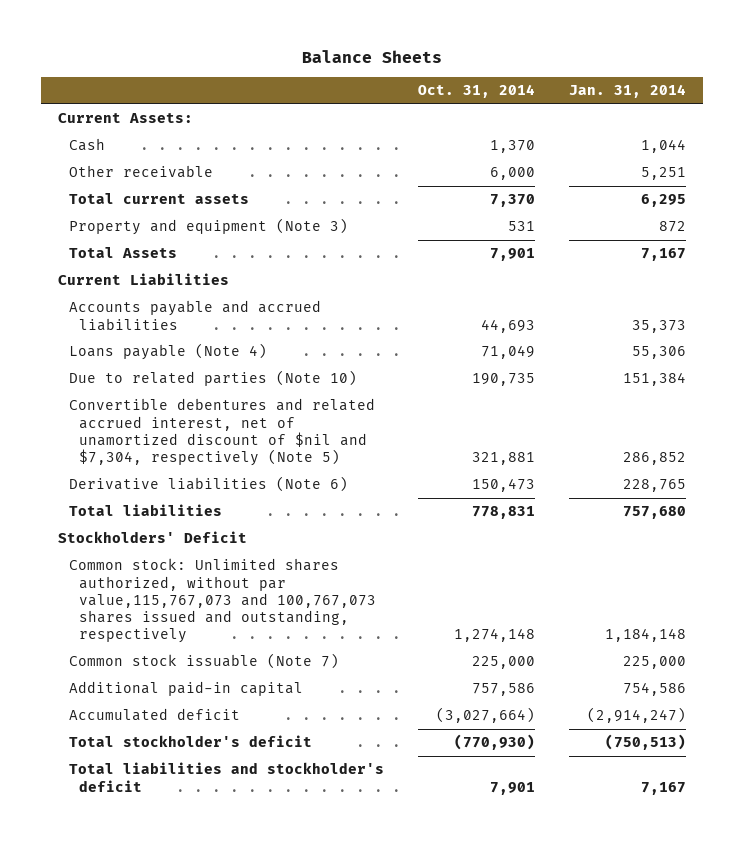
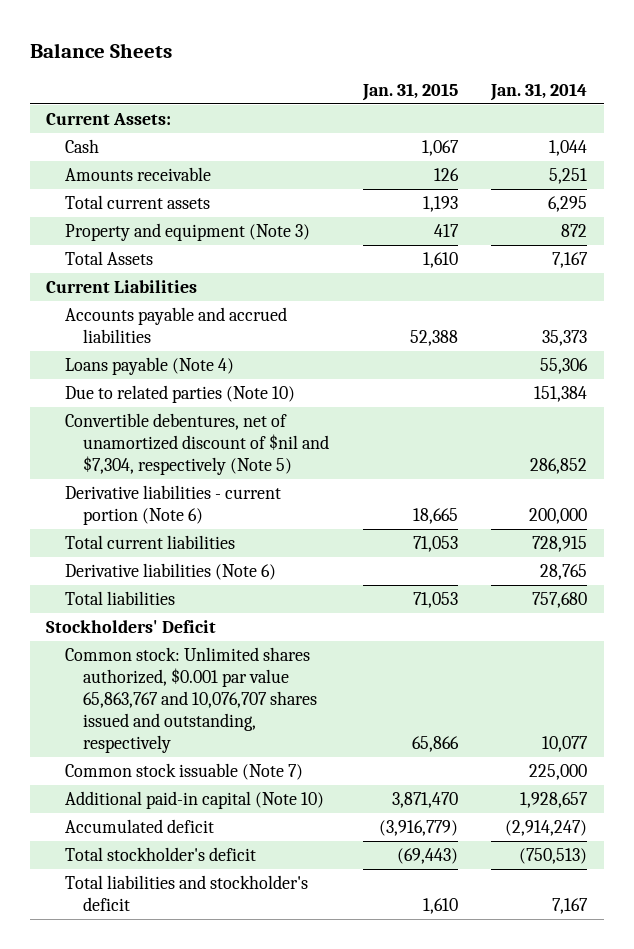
[417,84,535,99] Oct. 31, 2014 -> none
none -> [361,82,458,101] Jan. 31, 2015
[68,165,213,179] Other receivable -> [64,167,211,182] Amounts receivable
[68,398,375,466] Convertible debentures and related accrued interest, net of unamortized discount of $nil and $7,304, respectively (Note 5) -> [64,413,330,476] Convertible debentures, net of unamortized discount of $nil and $7,304, respectively (Note 5)
none -> [64,485,281,526] Derivative liabilities - current portion (Note 6)
none -> [64,535,235,550] Total current liabilities
[622,479,686,493] 228,765 -> [540,564,588,581] 28,765
[68,558,377,644] Common stock: Unlimited shares authorized, without par value,115,767,073 and 100,767,073 shares issued and outstanding, respectively -> [64,647,318,754] Common stock: Unlimited shares authorized, $0.001 par value 65,863,767 and 10,076,707 shares issued and outstanding, respectively
[604,628,686,643] 1,184,148 -> [542,736,589,753] 10,077
[68,681,303,697] Additional paid-in capital -> [64,791,324,810] Additional paid-in capital (Note 10)
[622,682,686,697] 754,586 -> [520,792,589,809] 1,928,657

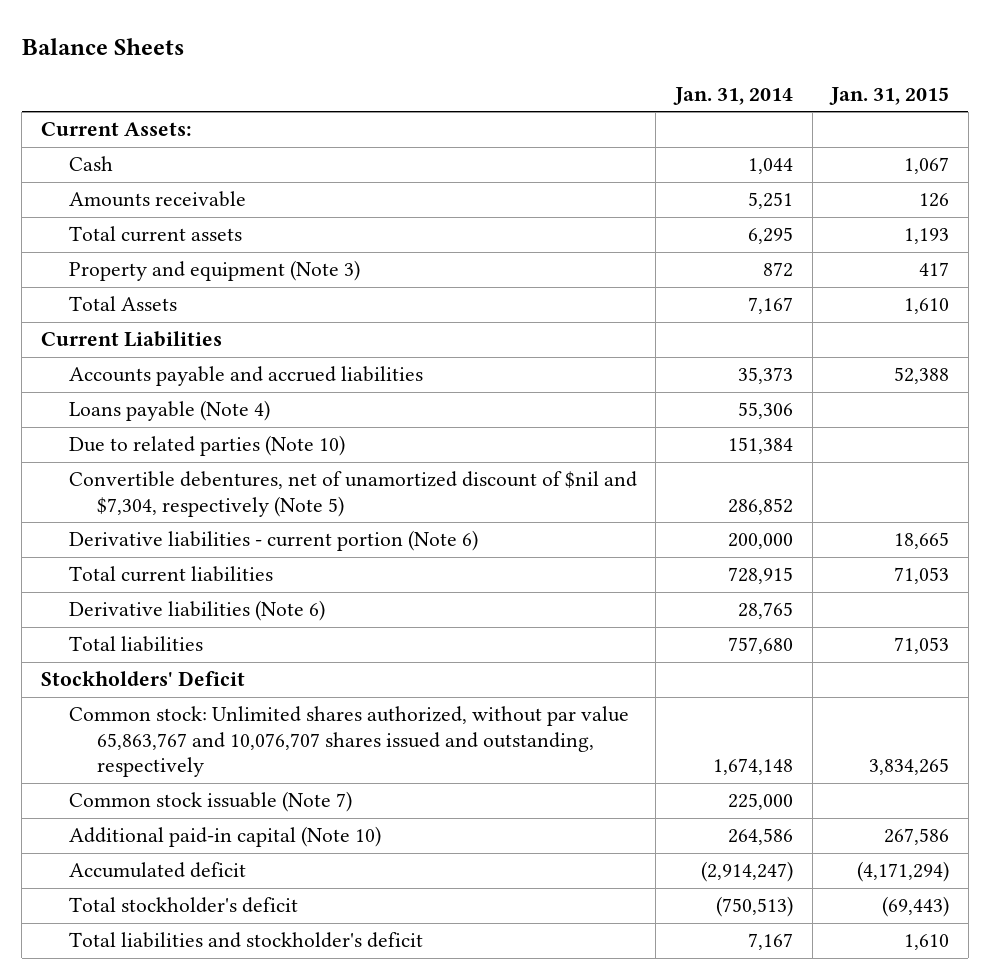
[64,647,318,754] Common stock: Unlimited shares authorized, $0.001 par value 65,863,767 and 10,076,707 shares issued and outstanding, respectively -> [68,706,629,777] Common stock: Unlimited shares authorized, without par value 65,863,767 and 10,076,707 shares issued and outstanding, respectively
[411,736,459,753] 65,866 -> [869,757,950,775] 3,834,265
[542,736,589,753] 10,077 -> [712,757,793,775] 1,674,148
[391,792,458,809] 3,871,470 -> [884,828,950,846] 267,586
[520,792,589,809] 1,928,657 -> [727,828,793,846] 264,586
[378,820,458,837] (3,916,779) -> [857,861,950,883] (4,171,294)

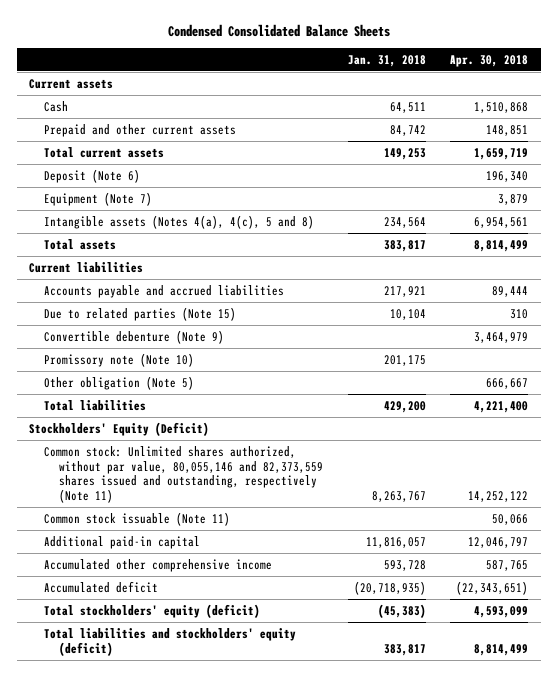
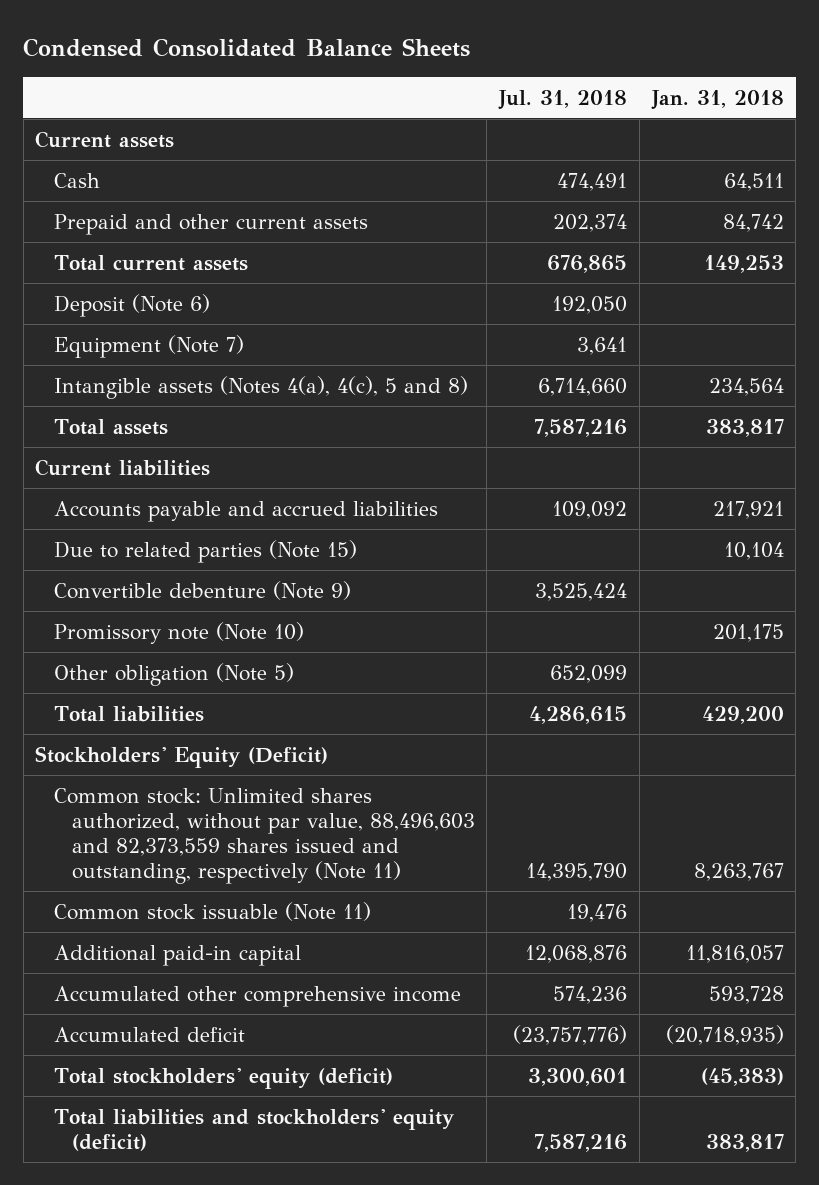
[450,54,529,67] Apr. 30, 2018 -> none
none -> [498,89,628,110] Jul. 31, 2018
[44,445,324,504] Common stock: Unlimited shares authorized, without par value, 80,055,146 and 82,373,559 shares issued and outstanding, respectively (Note 11) -> [53,787,475,884] Common stock: Unlimited shares authorized, without par value, 88,496,603 and 82,373,559 shares issued and outstanding, respectively (Note 11)

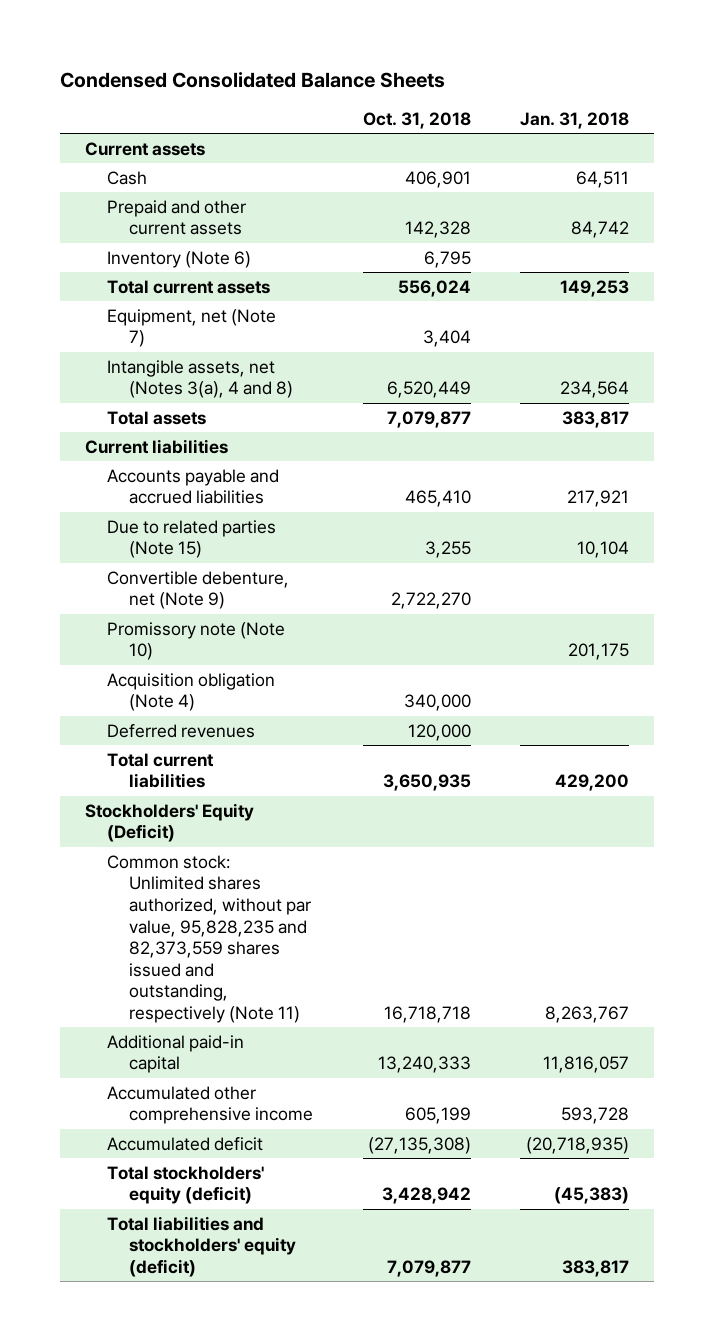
[498,89,628,110] Jul. 31, 2018 -> none
none -> [362,112,471,130] Oct. 31, 2018
none -> [107,250,252,268] Inventory (Note 6)
[53,293,210,317] Deposit (Note 6) -> none
[53,334,244,358] Equipment (Note 7) -> [107,308,277,348] Equipment, net (Note 7)
[53,375,468,399] Intangible assets (Notes 4(a), 4(c), 5 and 8) -> [107,359,294,399] Intangible assets, net (Notes 3(a), 4 and 8)
[53,580,351,600] Convertible debenture (Note 9) -> [107,570,290,610] Convertible debenture, net (Note 9)
[53,662,294,686] Other obligation (Note 5) -> none
none -> [107,672,276,712] Acquisition obligation (Note 4)
none -> [107,723,256,738] Deferred revenues
[53,705,204,722] Total liabilities -> [107,752,215,789] Total current liabilities
[53,901,371,921] Common stock issuable (Note 11) -> none
[53,787,475,884] Common stock: Unlimited shares authorized, without par value, 88,496,603 and 82,373,559 shares issued and outstanding, respectively (Note 11) -> [107,854,312,1024] Common stock: Unlimited shares authorized, without par value, 95,828,235 and 82,373,559 shares issued and outstanding, respectively (Note 11)

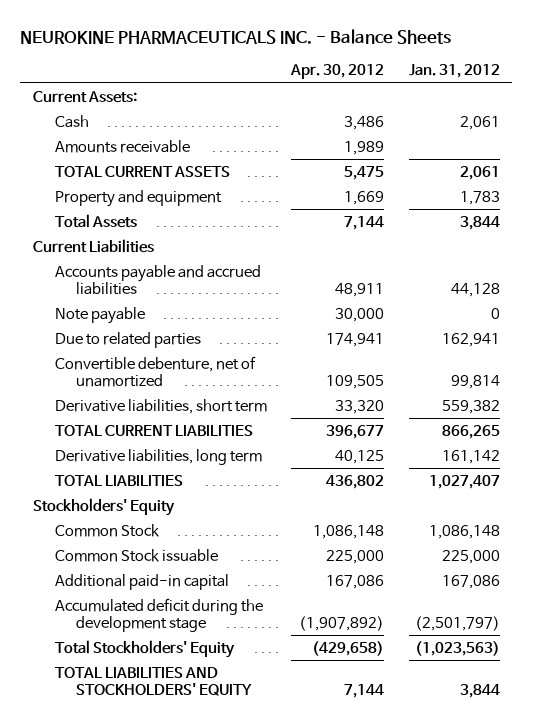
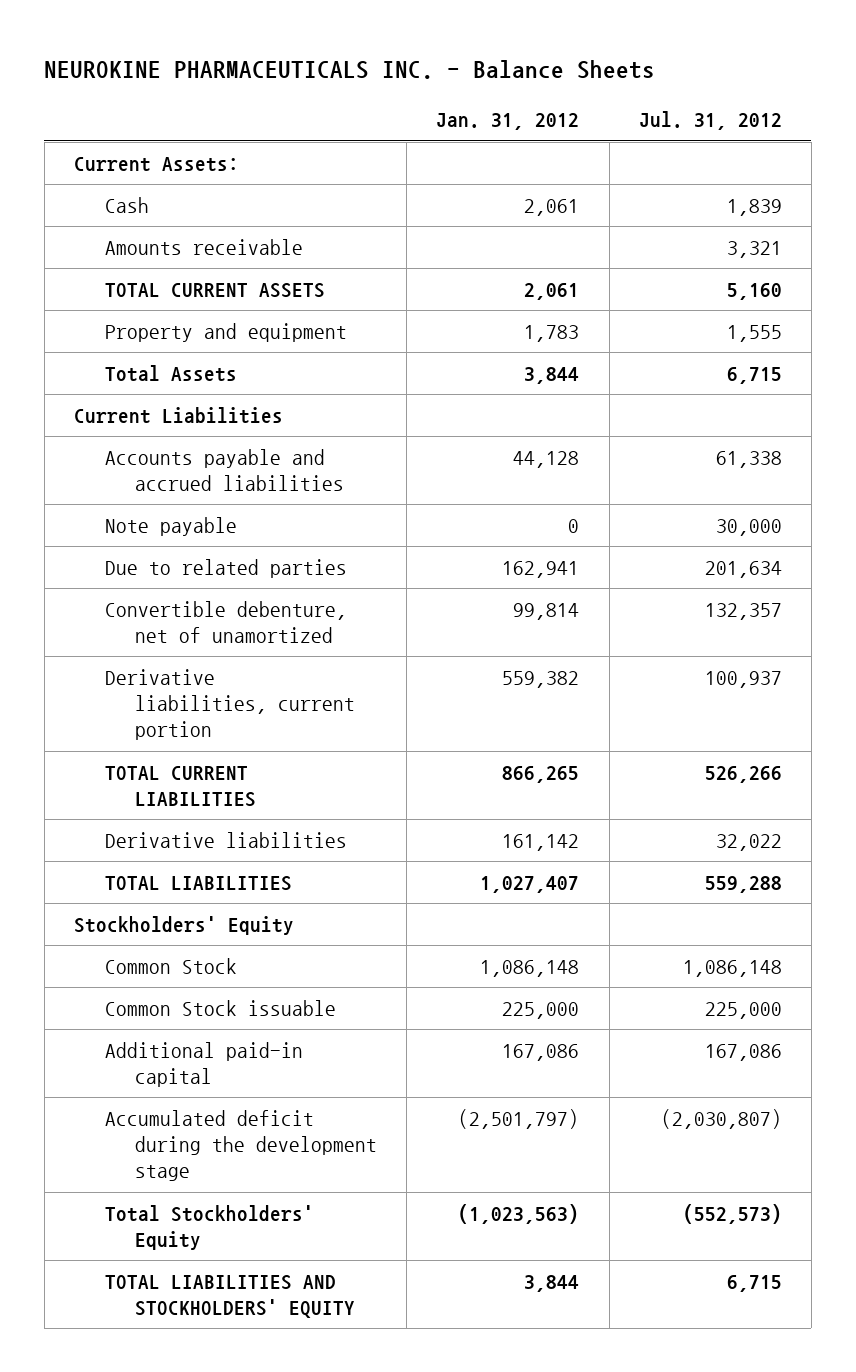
[290,64,385,80] Apr. 30, 2012 -> none
none -> [638,111,782,131] Jul. 31, 2012
[54,398,267,414] Derivative liabilities, short term -> [104,668,356,741] Derivative liabilities, current portion
[54,448,262,465] Derivative liabilities, long term -> [104,831,347,848] Derivative liabilities

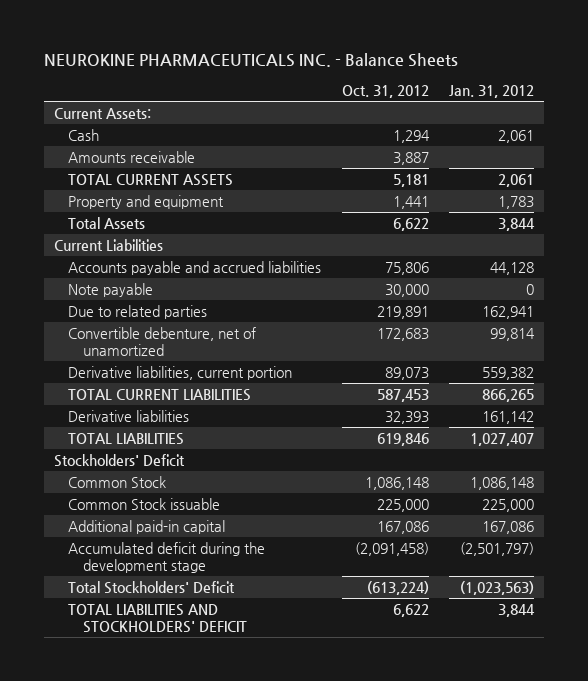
[638,111,782,131] Jul. 31, 2012 -> none
none -> [341,85,429,99] Oct. 31, 2012
[73,915,294,935] Stockholders' Equity -> [54,453,186,467] Stockholders' Deficit
[104,1204,314,1251] Total Stockholders' Equity -> [68,580,236,594] Total Stockholders' Deficit
[104,1274,356,1319] TOTAL LIABILITIES AND STOCKHOLDERS' EQUITY -> [68,603,247,633] TOTAL LIABILITIES AND STOCKHOLDERS' DEFICIT

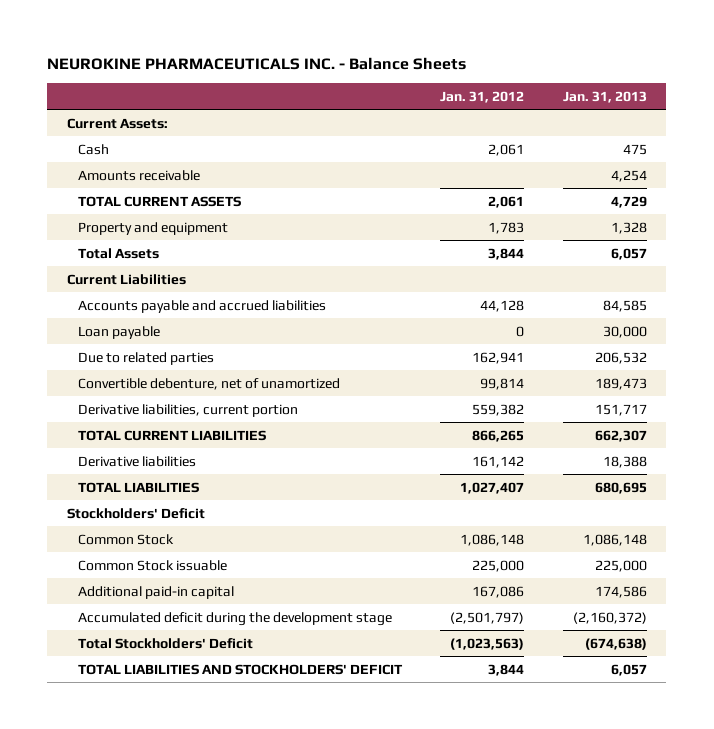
[341,85,429,99] Oct. 31, 2012 -> none
none -> [563,90,648,103] Jan. 31, 2013
[68,282,154,297] Note payable -> none
none -> [77,325,160,339] Loan payable

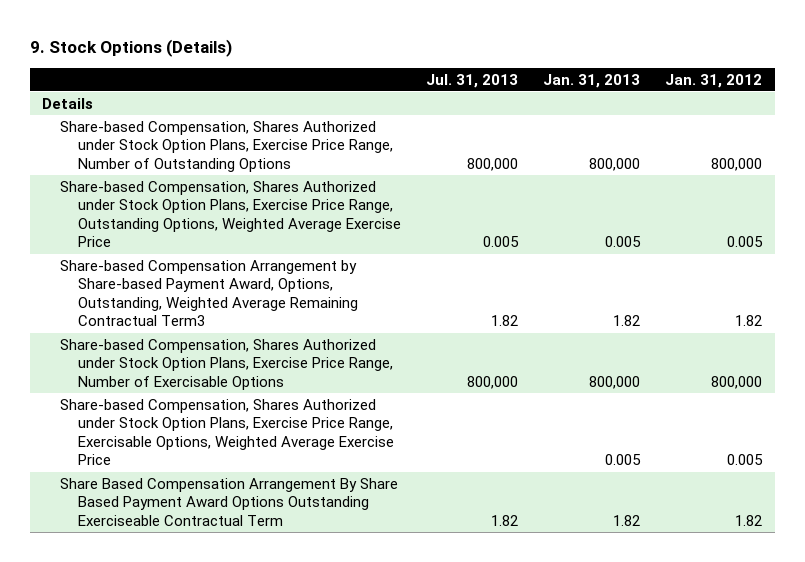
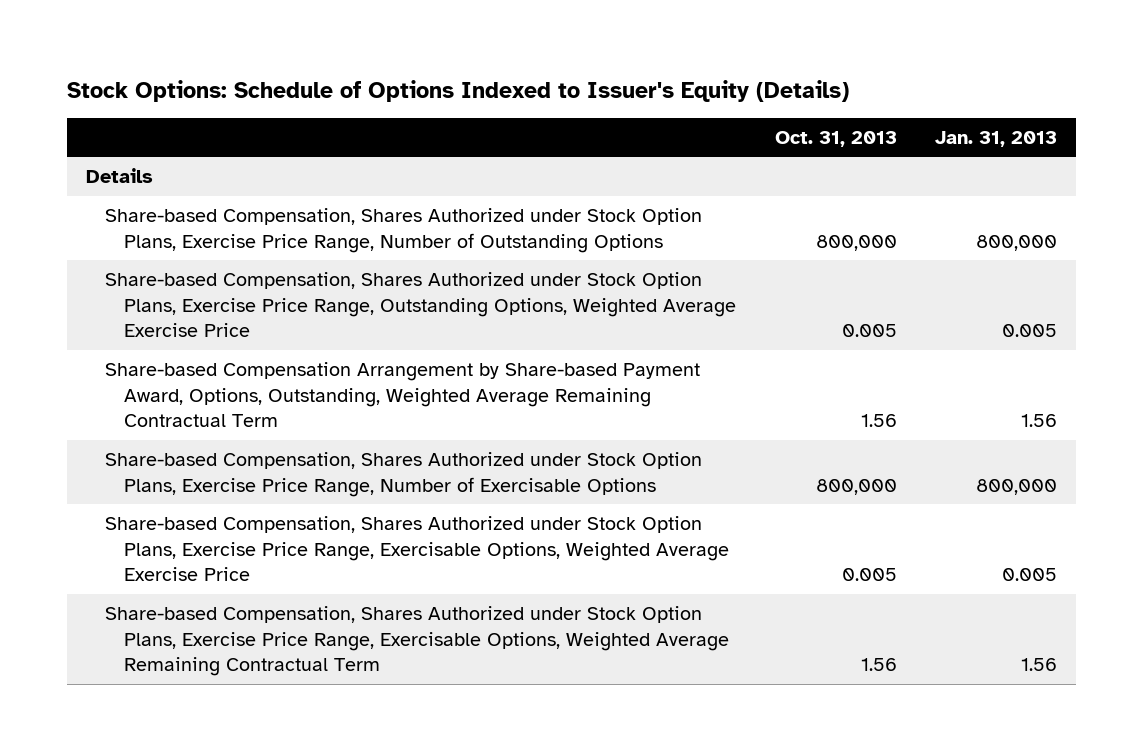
[29,39,232,58] 9. Stock Options (Details) -> [66,79,849,102] Stock Options: Schedule of Options Indexed to Issuer's Equity (Details)
[426,73,519,88] Jul. 31, 2013 -> none
[665,73,763,88] Jan. 31, 2012 -> none
none -> [774,130,897,147] Oct. 31, 2013
[60,259,359,327] Share-based Compensation Arrangement by Share-based Payment Award, Options, Outstanding, Weighted Average Remaining Contractual Term3 -> [105,362,701,428] Share-based Compensation Arrangement by Share-based Payment Award, Options, Outstanding, Weighted Average Remaining Contractual Term
[613,315,641,327] 1.82 -> [1020,414,1057,428] 1.56
[60,477,399,526] Share Based Compensation Arrangement By Share Based Payment Award Options Outstanding Exerciseable Contractual Term -> none
none -> [105,606,730,677] Share-based Compensation, Shares Authorized under Stock Option Plans, Exercise Price Range, Exercisable Options, Weighted Average Remaining Contractual Term

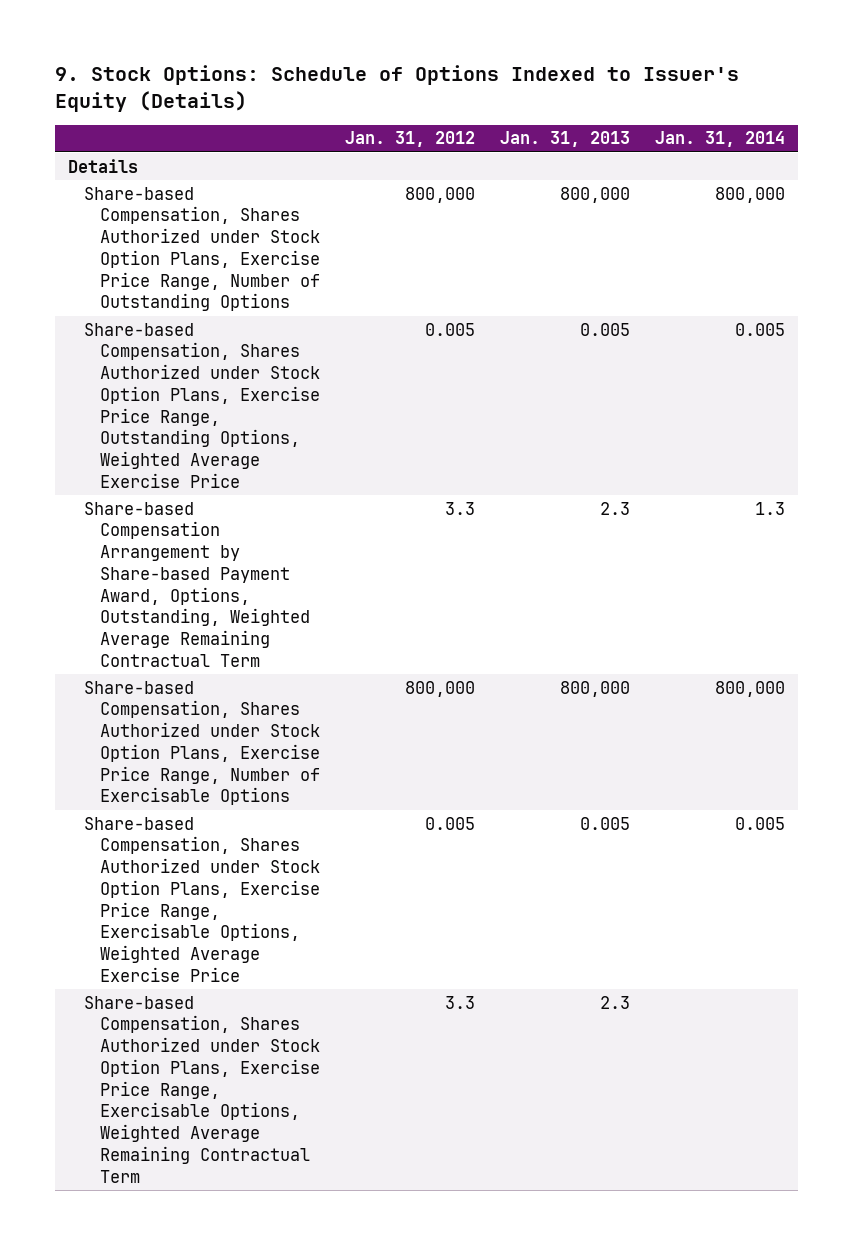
[66,79,849,102] Stock Options: Schedule of Options Indexed to Issuer's Equity (Details) -> [54,65,739,112] 9. Stock Options: Schedule of Options Indexed to Issuer's Equity (Details)
[774,130,897,147] Oct. 31, 2013 -> none
none -> [344,131,475,148] Jan. 31, 2012
none -> [655,131,786,148] Jan. 31, 2014
[1020,414,1057,428] 1.56 -> [599,501,630,515] 2.3
[1020,658,1057,672] 1.56 -> [599,995,630,1009] 2.3

